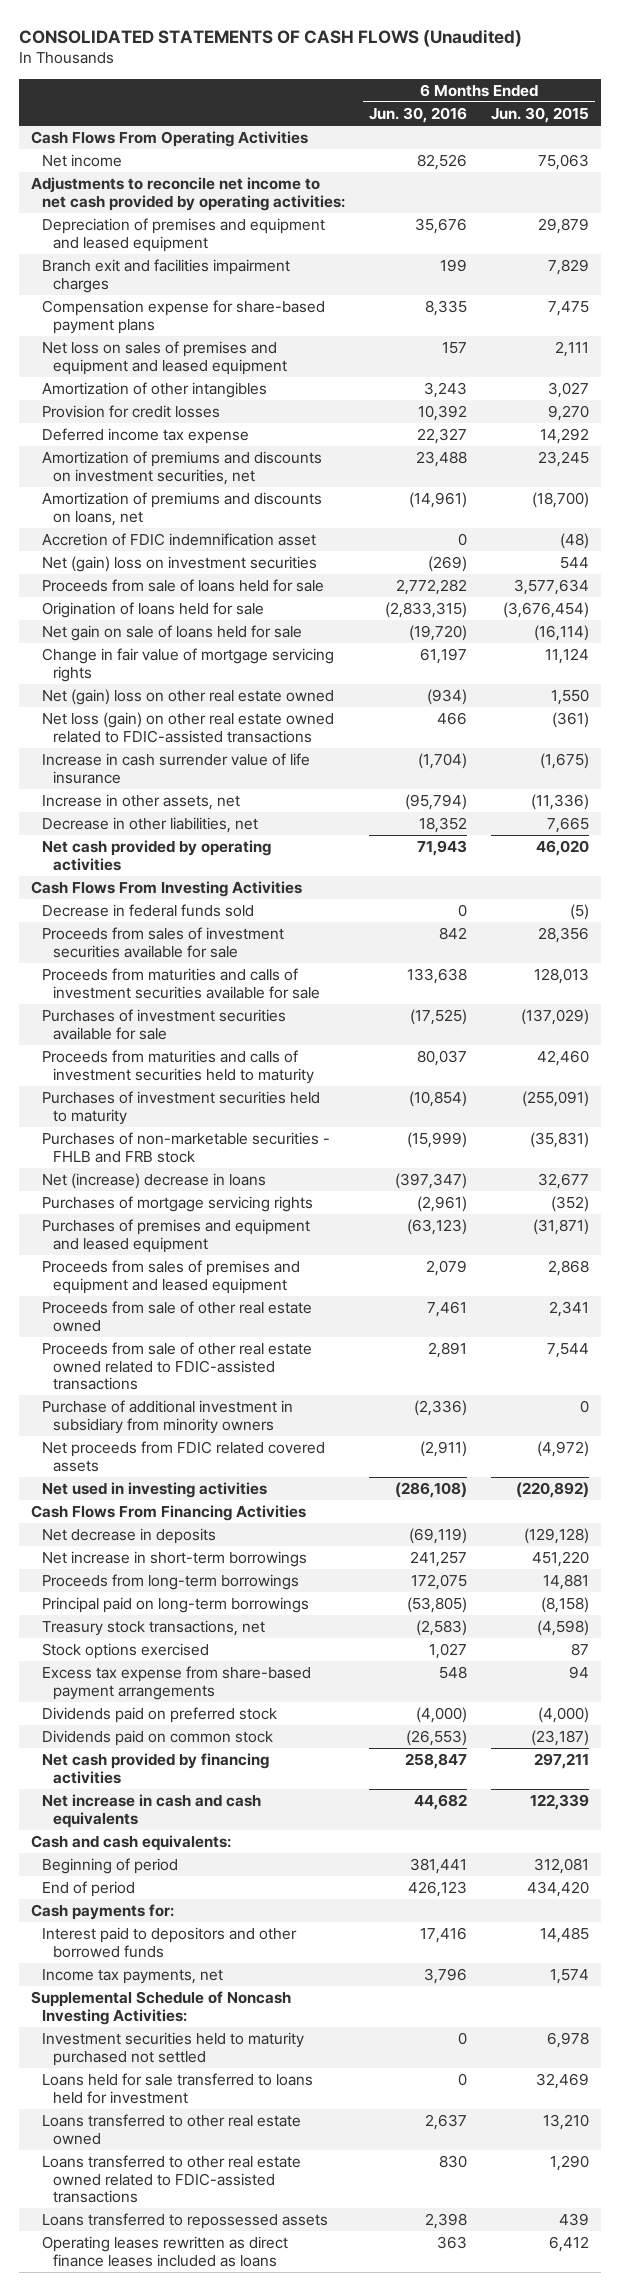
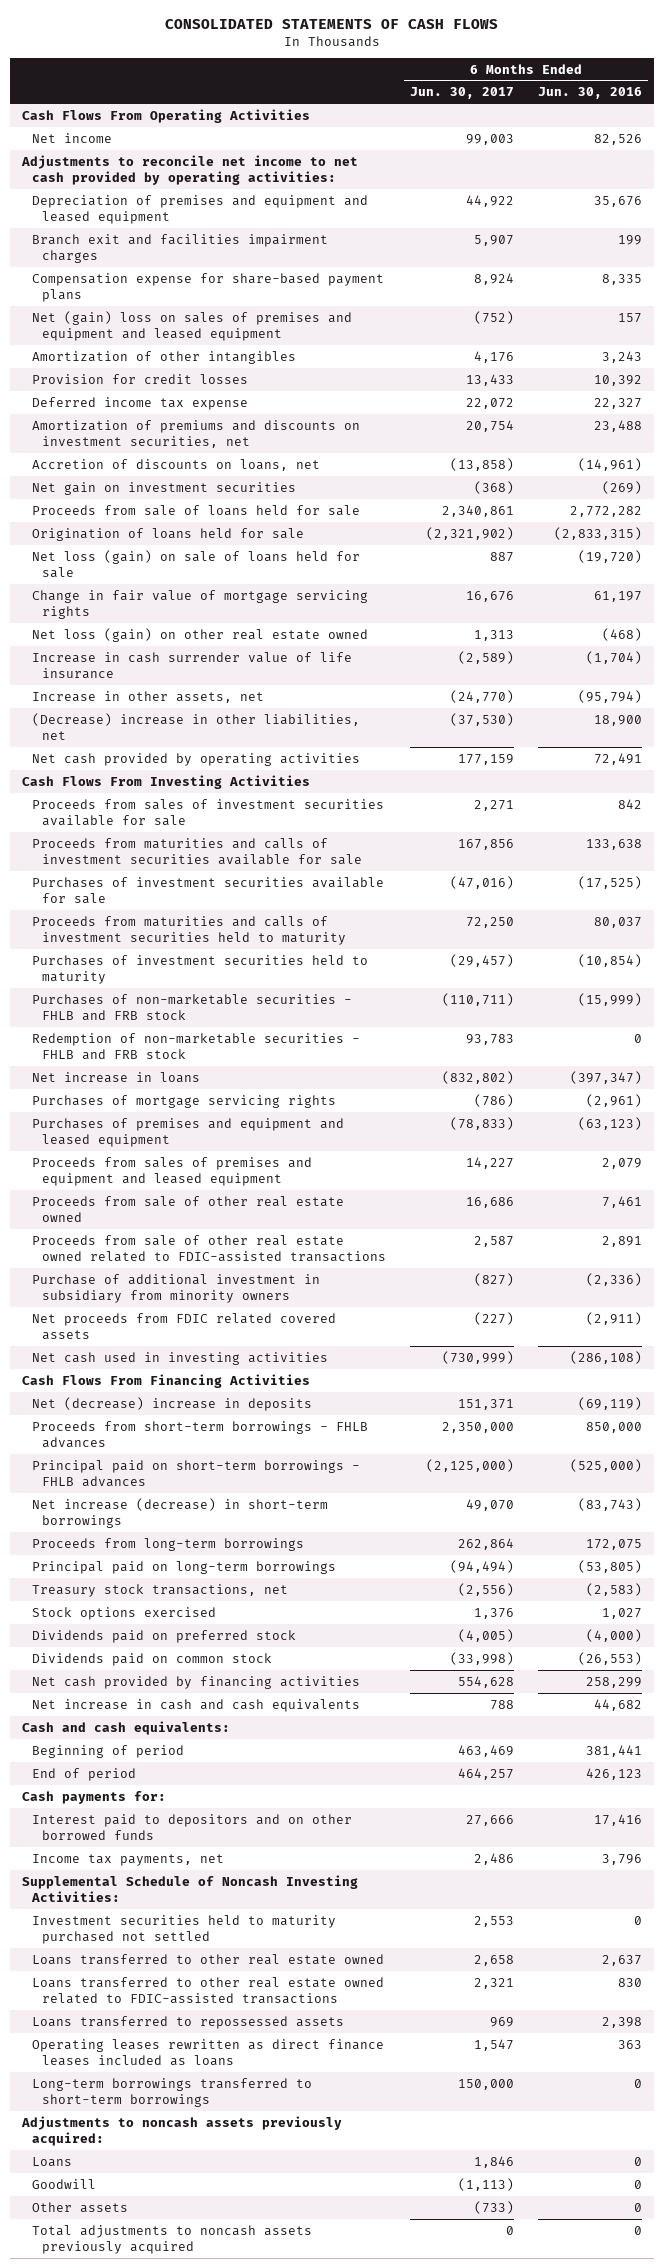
[18,28,522,47] CONSOLIDATED STATEMENTS OF CASH FLOWS (Unaudited) -> [165,19,499,30] CONSOLIDATED STATEMENTS OF CASH FLOWS
[490,106,589,123] Jun. 30, 2015 -> none
none -> [410,87,515,100] Jun. 30, 2017
[41,341,287,375] Net loss on sales of premises and equipment and leased equipment -> [32,310,353,341] Net (gain) loss on sales of premises and equipment and leased equipment
[41,533,316,547] Accretion of FDIC indemnification asset -> none
[41,492,322,526] Amortization of premiums and discounts on loans, net -> [32,458,321,471] Accretion of discounts on loans, net
[41,556,317,573] Net (gain) loss on investment securities -> [32,481,297,495] Net gain on investment securities
[41,625,302,642] Net gain on sale of loans held for sale -> [32,549,361,578] Net loss (gain) on sale of loans held for sale
[41,712,334,743] Net loss (gain) on other real estate owned related to FDIC-assisted transactions -> none
[41,689,334,706] Net (gain) loss on other real estate owned -> [32,627,369,642] Net loss (gain) on other real estate owned
[426,689,467,706] (934) -> [602,627,643,641] (468)
[41,817,258,834] Decrease in other liabilities, net -> [32,712,361,740] (Decrease) increase in other liabilities, net
[418,817,467,834] 18,352 -> [594,714,643,726] 18,900
[416,840,467,857] 71,943 -> [594,752,643,765] 72,491
[41,904,254,918] Decrease in federal funds sold -> none
none -> [32,1032,361,1060] Redemption of non-marketable securities - FHLB and FRB stock
[41,1173,266,1190] Net (increase) decrease in loans -> [32,1071,201,1083] Net increase in loans
[41,1482,267,1499] Net used in investing activities -> [32,1351,329,1365] Net cash used in investing activities
[41,1528,216,1545] Net decrease in deposits -> [32,1396,313,1411] Net (decrease) increase in deposits
none -> [32,1420,369,1448] Proceeds from short-term borrowings - FHLB advances
none -> [32,1459,361,1487] Principal paid on short-term borrowings - FHLB advances
[41,1551,307,1568] Net increase in short-term borrowings -> [32,1497,329,1528] Net increase (decrease) in short-term borrowings
[409,1551,467,1568] 241,257 -> [578,1497,643,1511] (83,743)
[41,1666,311,1700] Excess tax expense from share-based payment arrangements -> none
[404,1753,467,1770] 258,847 -> [586,1676,643,1688] 258,299
[41,1927,297,1958] Interest paid to depositors and other borrowed funds -> [32,1813,353,1840] Interest paid to depositors and on other borrowed funds
[41,2073,313,2104] Loans held for sale transferred to loans held for investment -> none
none -> [32,2077,313,2107] Long-term borrowings transferred to short-term borrowings
none -> [20,2115,342,2146] Adjustments to noncash assets previously acquired:
none -> [32,2156,73,2167] Loans
none -> [32,2178,97,2189] Goodwill
none -> [32,2201,129,2213] Other assets
none -> [32,2224,313,2254] Total adjustments to noncash assets previously acquired

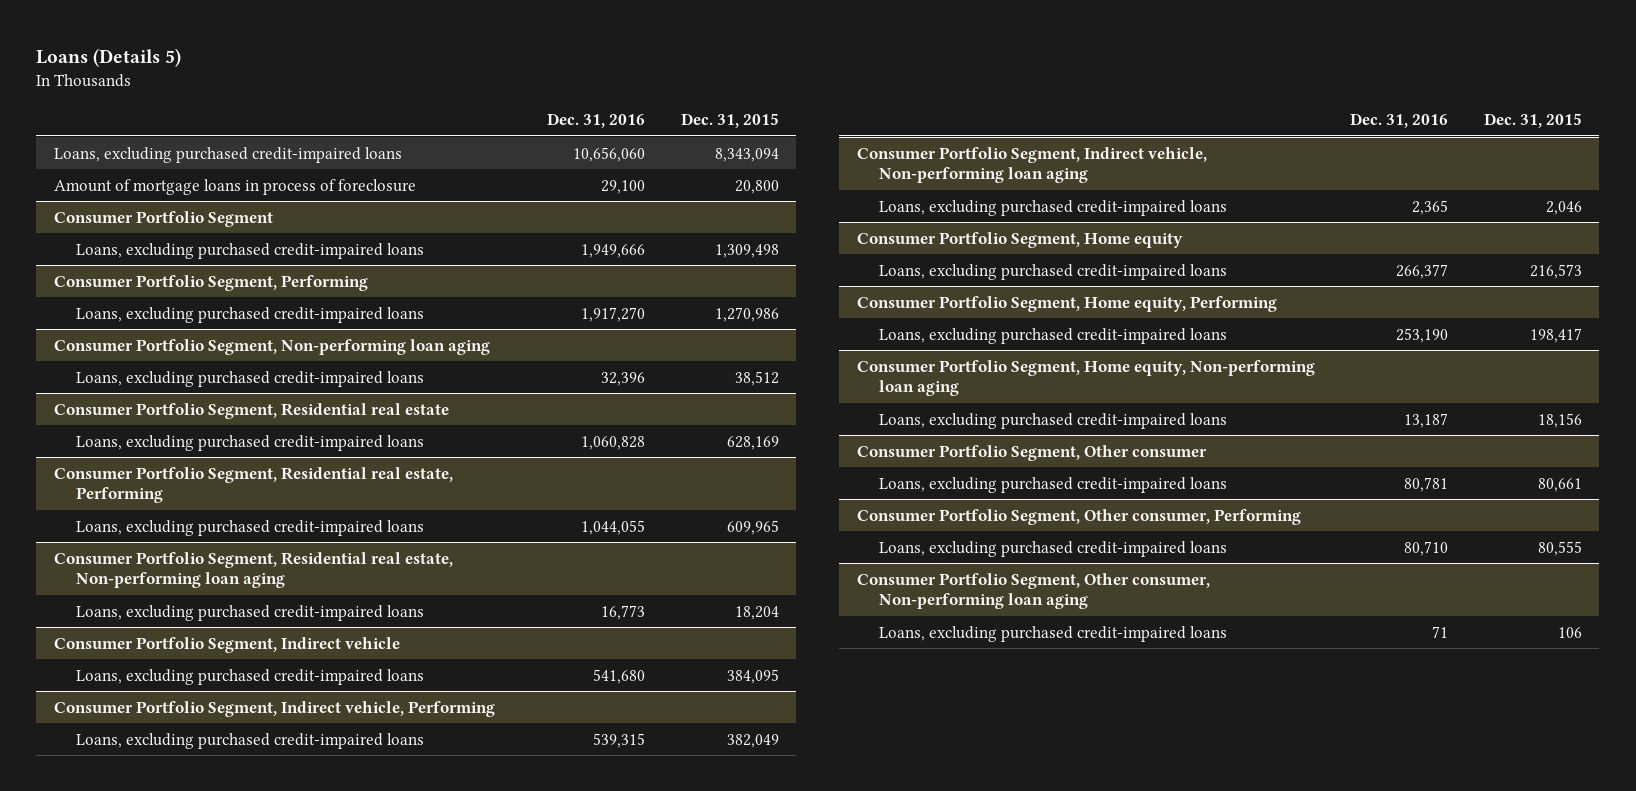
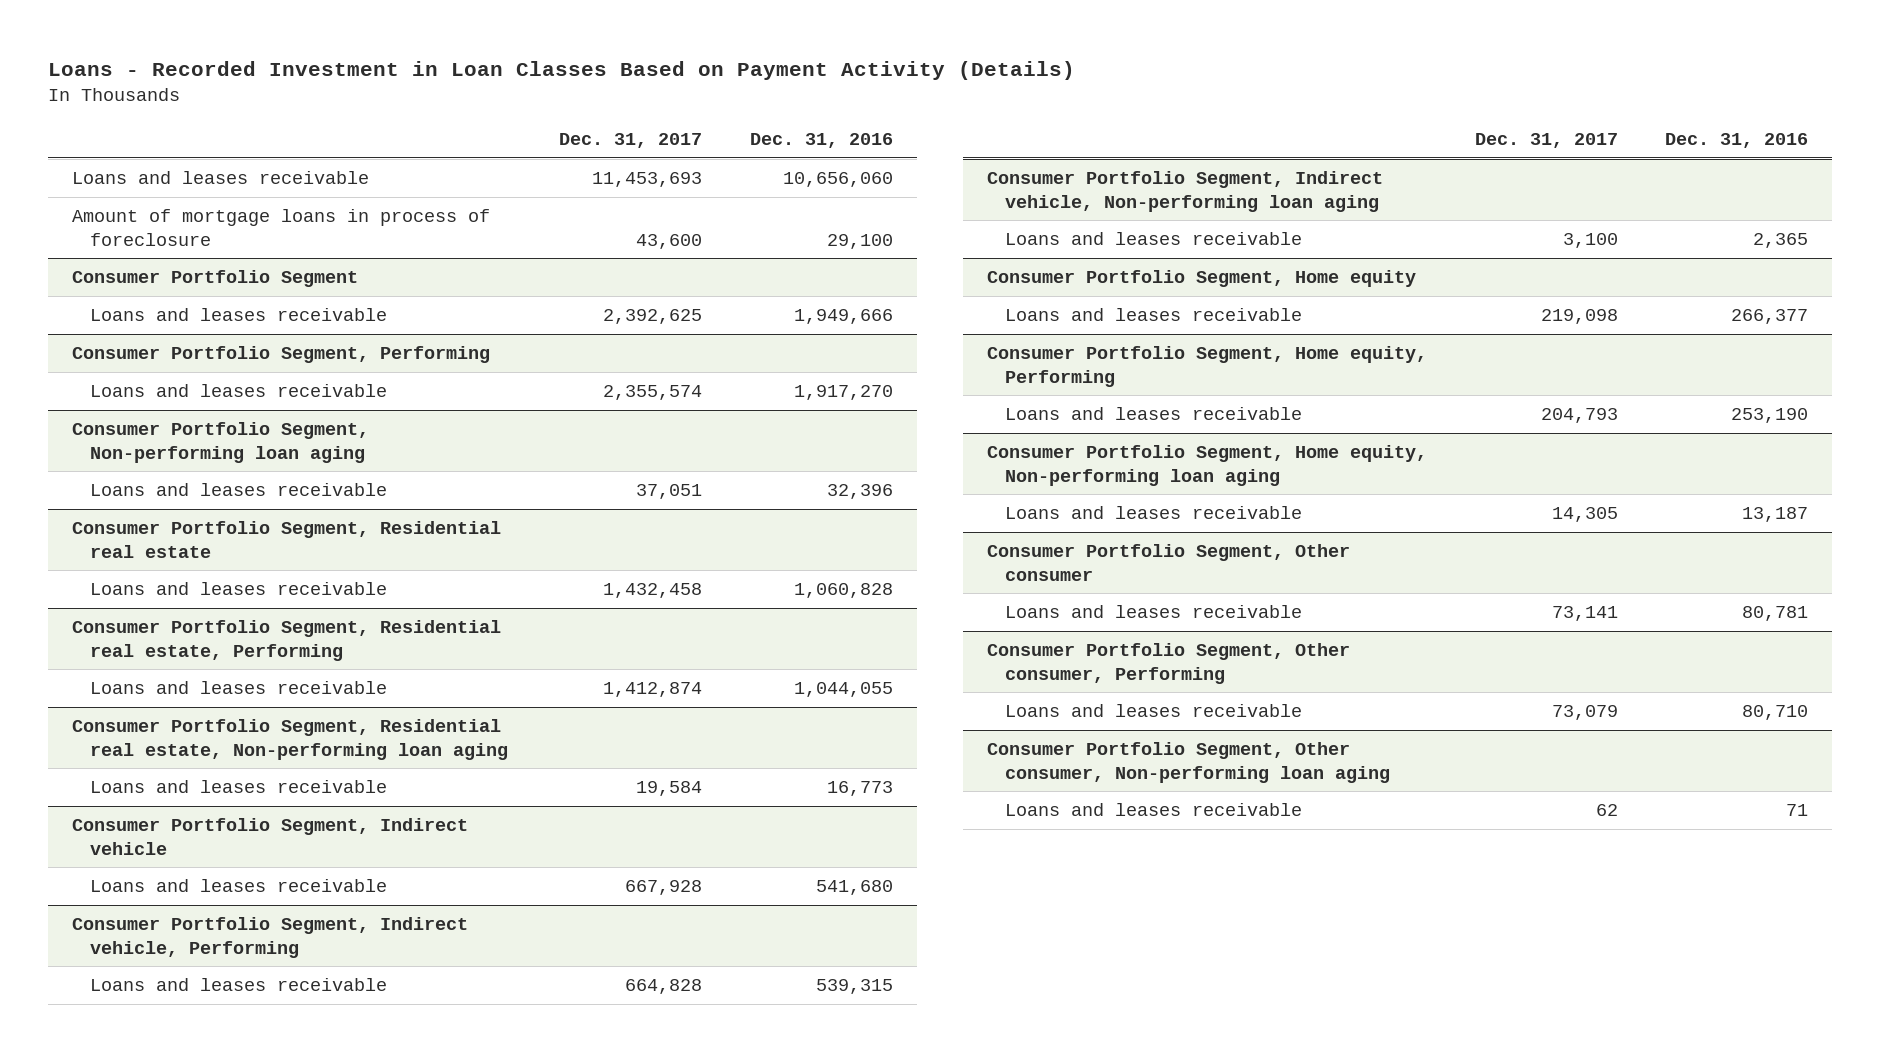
[36,47,182,67] Loans (Details 5) -> [47,61,1075,81] Loans - Recorded Investment in Loan Classes Based on Payment Activity (Details)
[680,112,779,128] Dec. 31, 2015 -> none
none -> [559,132,703,148] Dec. 31, 2017
[53,146,402,163] Loans, excluding purchased credit-impaired loans -> [71,171,369,185] Loans and leases receivable
[76,242,425,259] Loans, excluding purchased credit-impaired loans -> [89,308,387,322] Loans and leases receivable
[76,306,425,323] Loans, excluding purchased credit-impaired loans -> [89,384,387,398] Loans and leases receivable
[76,370,425,387] Loans, excluding purchased credit-impaired loans -> [89,483,387,497] Loans and leases receivable
[76,434,425,451] Loans, excluding purchased credit-impaired loans -> [89,582,387,596] Loans and leases receivable
[76,519,425,536] Loans, excluding purchased credit-impaired loans -> [89,681,387,695] Loans and leases receivable
[76,604,425,621] Loans, excluding purchased credit-impaired loans -> [89,780,387,794] Loans and leases receivable
[76,668,425,685] Loans, excluding purchased credit-impaired loans -> [89,879,387,893] Loans and leases receivable
[76,732,425,749] Loans, excluding purchased credit-impaired loans -> [89,978,387,992] Loans and leases receivable
[879,199,1228,216] Loans, excluding purchased credit-impaired loans -> [1005,232,1303,246] Loans and leases receivable
[879,263,1228,280] Loans, excluding purchased credit-impaired loans -> [1005,308,1303,322] Loans and leases receivable
[879,327,1228,344] Loans, excluding purchased credit-impaired loans -> [1005,407,1303,421] Loans and leases receivable
[879,412,1228,429] Loans, excluding purchased credit-impaired loans -> [1005,506,1303,520] Loans and leases receivable
[879,476,1228,493] Loans, excluding purchased credit-impaired loans -> [1005,605,1303,619] Loans and leases receivable
[879,540,1228,557] Loans, excluding purchased credit-impaired loans -> [1005,704,1303,718] Loans and leases receivable
[879,625,1228,642] Loans, excluding purchased credit-impaired loans -> none
none -> [1005,803,1303,817] Loans and leases receivable

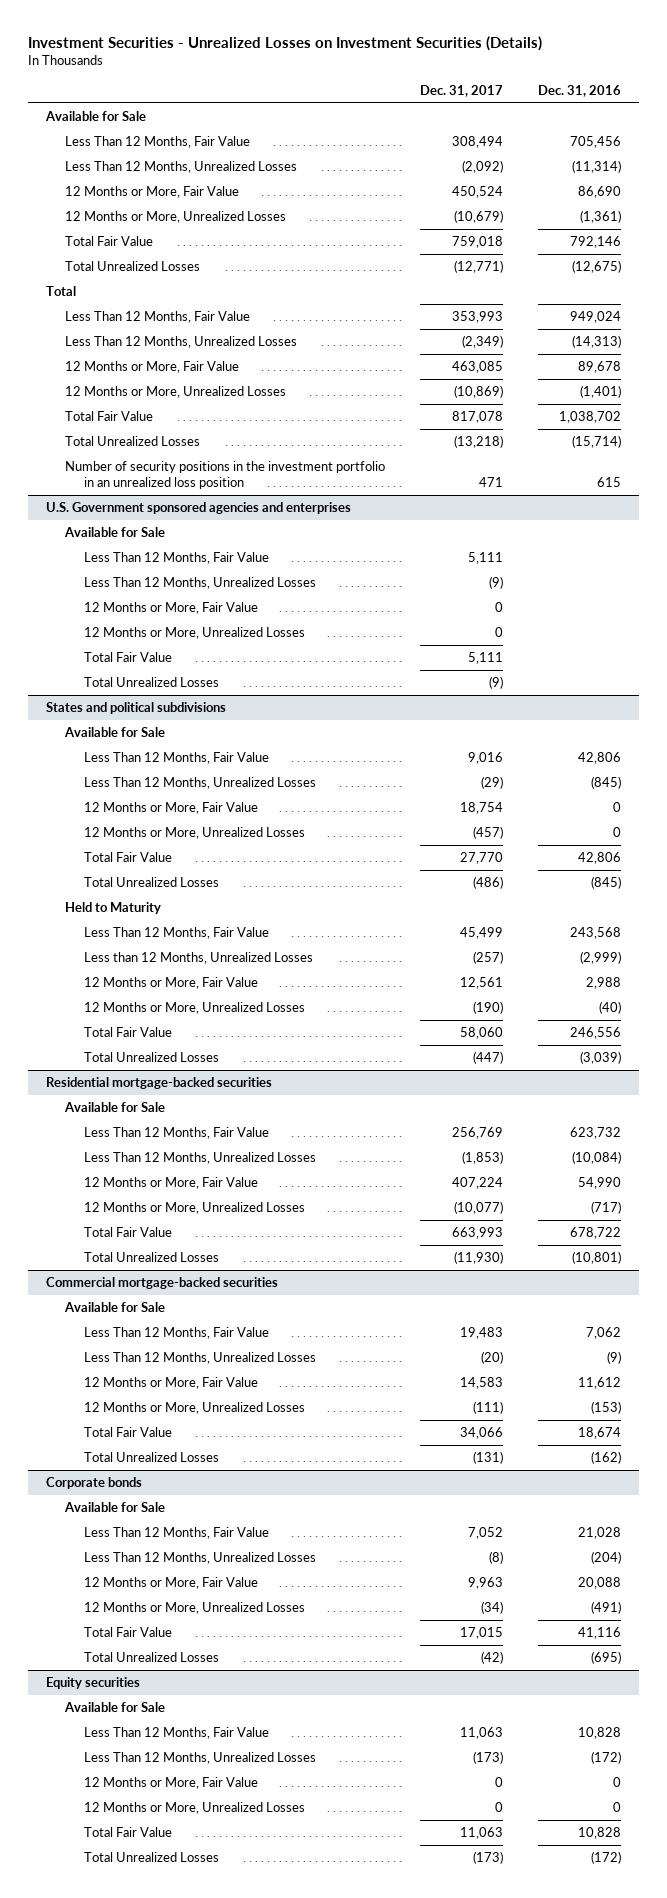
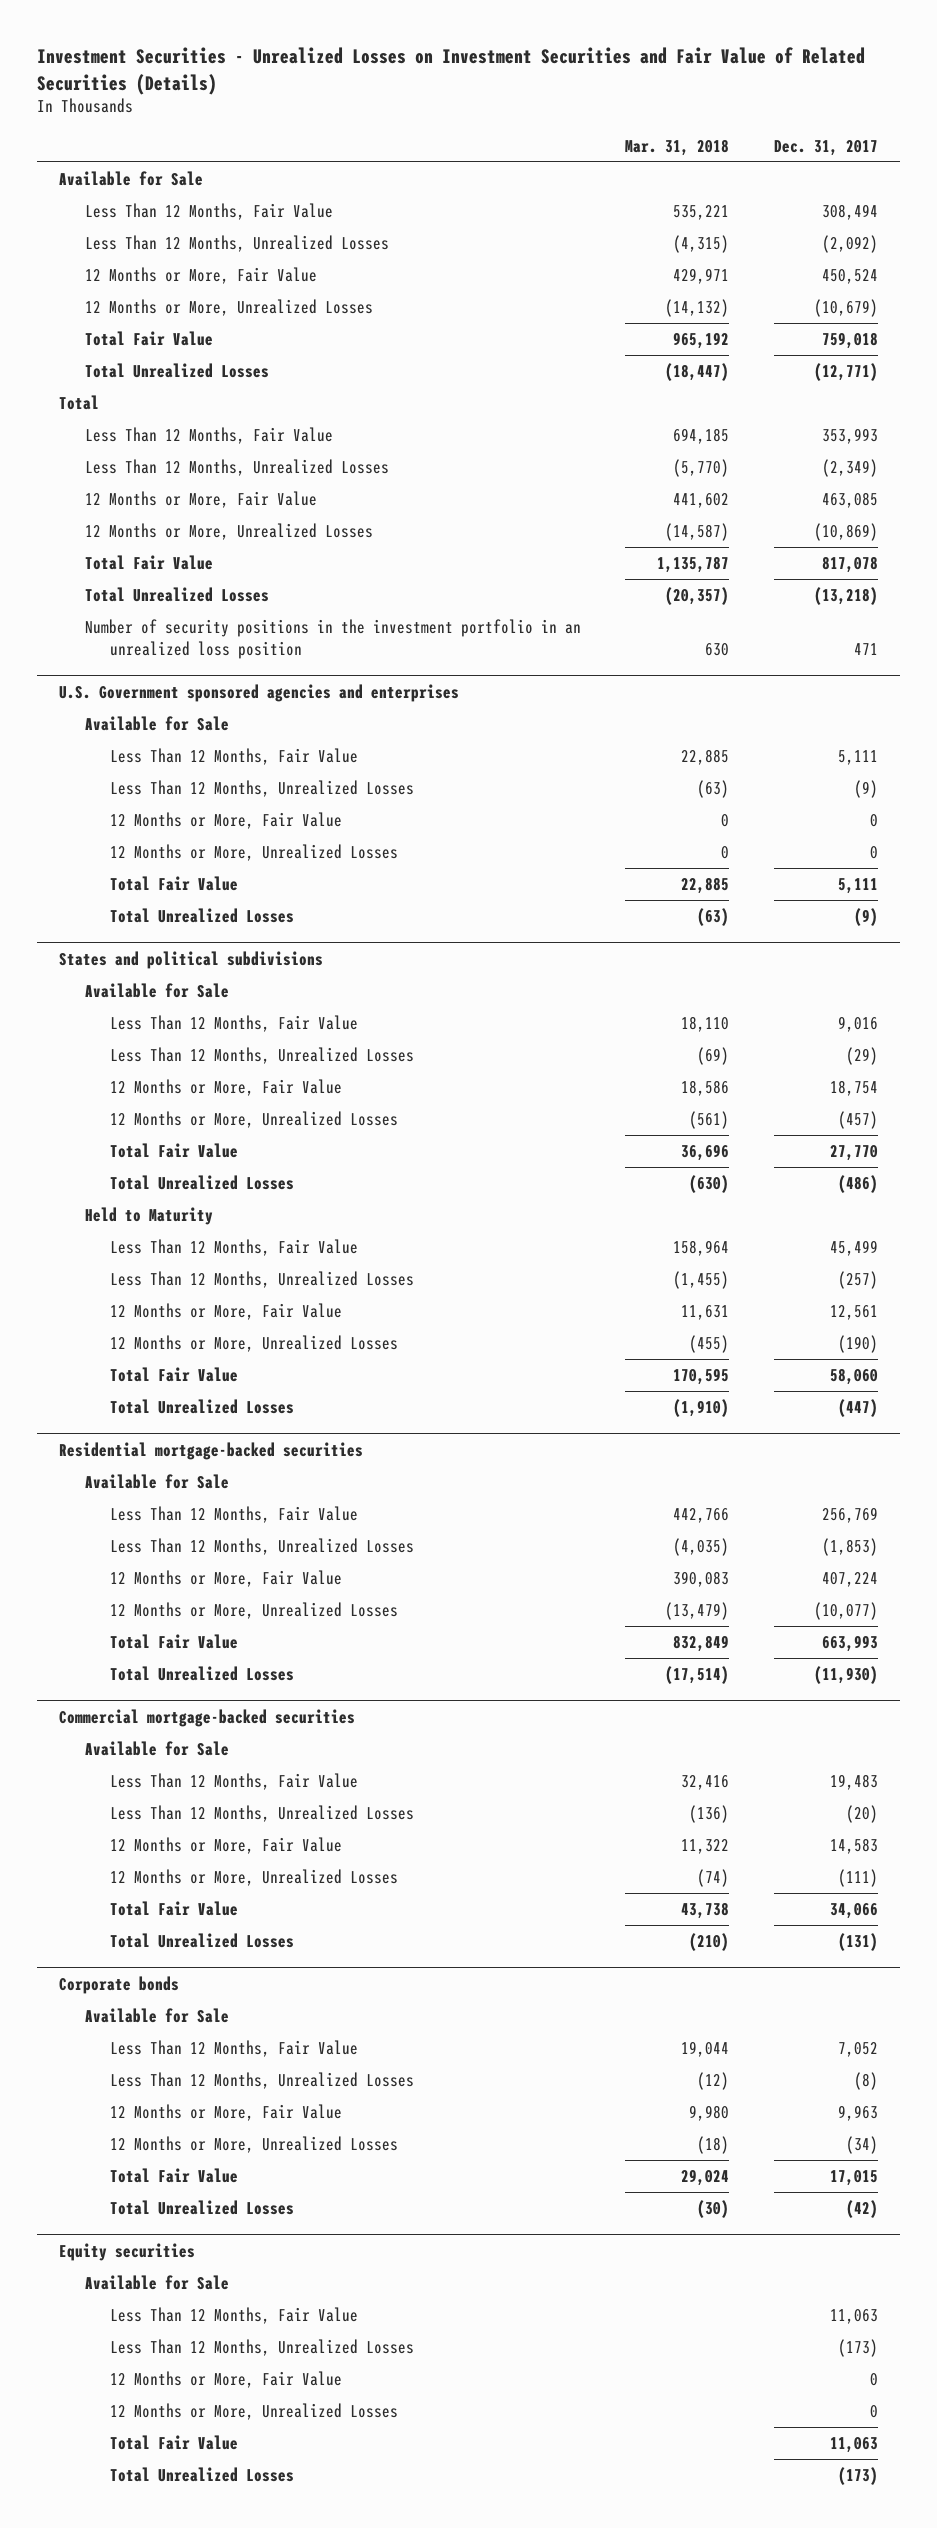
[28,35,543,51] Investment Securities - Unrealized Losses on Investment Securities (Details) -> [37,47,866,95] Investment Securities - Unrealized Losses on Investment Securities and Fair Value of Related Securities (Details)
[537,84,621,97] Dec. 31, 2016 -> none
none -> [625,138,730,156] Mar. 31, 2018
[83,951,313,964] Less than 12 Months, Unrealized Losses -> [110,1271,415,1289] Less Than 12 Months, Unrealized Losses

